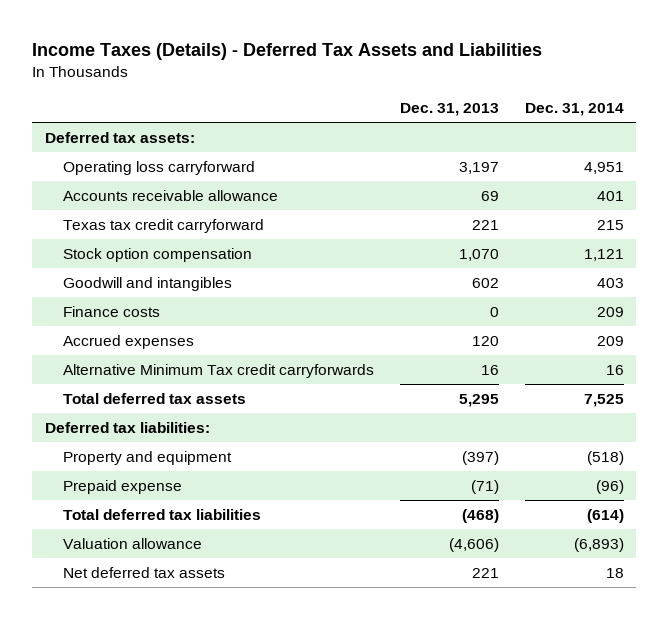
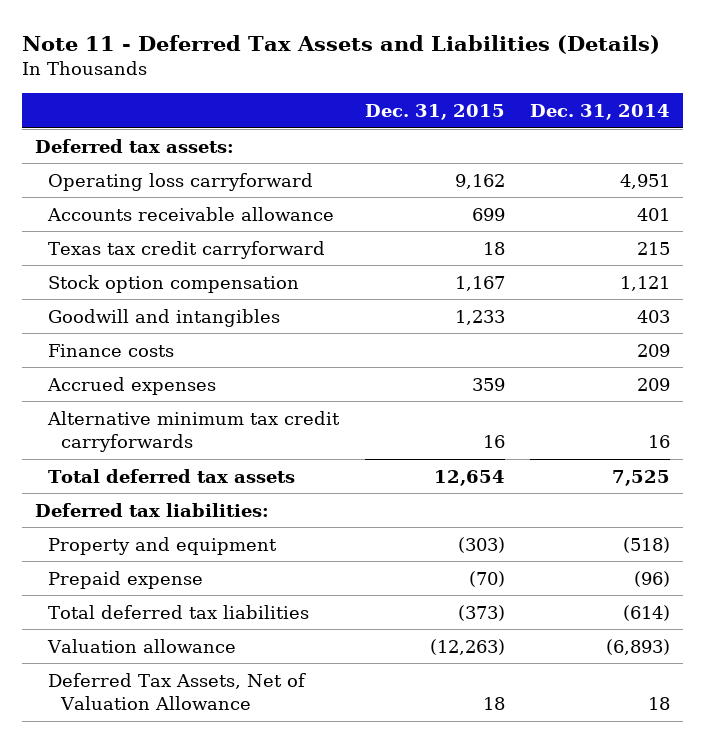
[31,43,542,61] Income Taxes (Details) - Deferred Tax Assets and Liabilities -> [22,34,661,54] Note 11 - Deferred Tax Assets and Liabilities (Details)
[399,103,499,117] Dec. 31, 2013 -> none
none -> [364,104,505,121] Dec. 31, 2015
[63,364,375,379] Alternative Minimum Tax credit carryforwards -> [47,410,341,452] Alternative minimum tax credit carryforwards
[63,567,226,579] Net deferred tax assets -> [48,672,307,710] Deferred Tax Assets, Net of Valuation Allowance

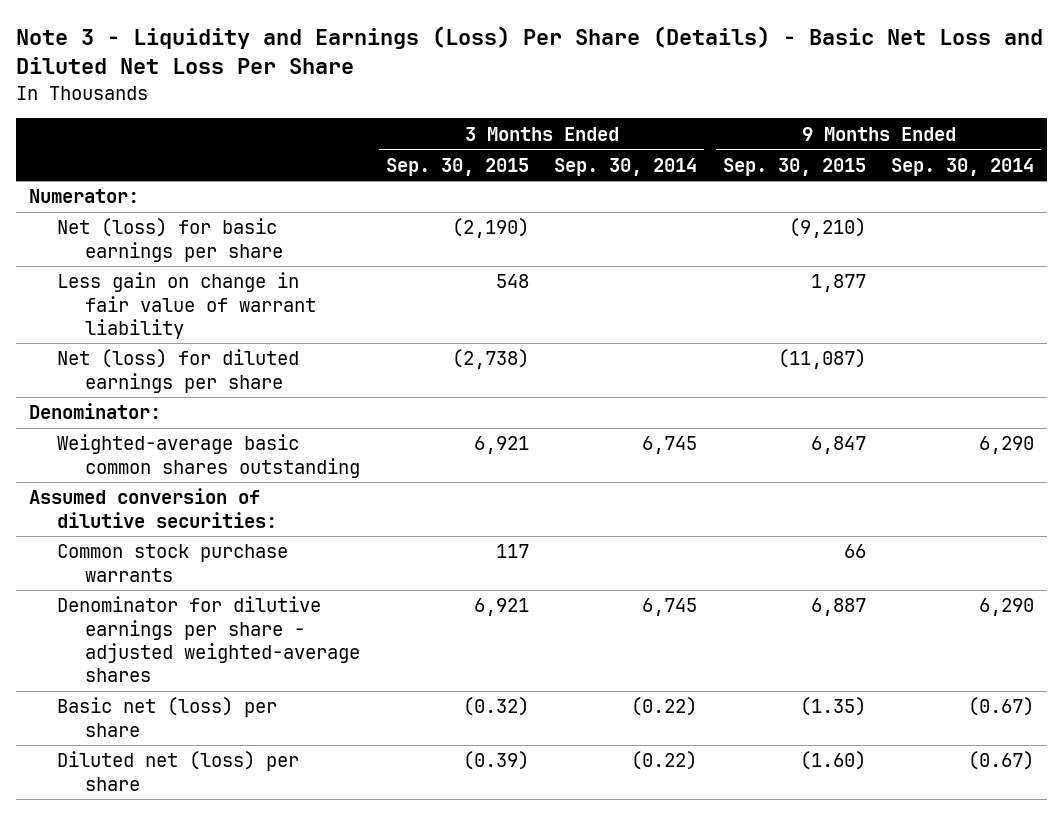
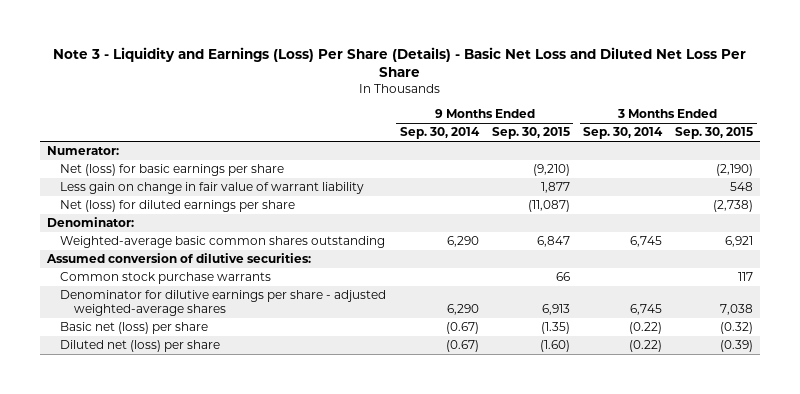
[473,598,529,617] 6,921 -> [720,304,754,316] 7,038
[810,598,866,617] 6,887 -> [541,304,570,316] 6,913

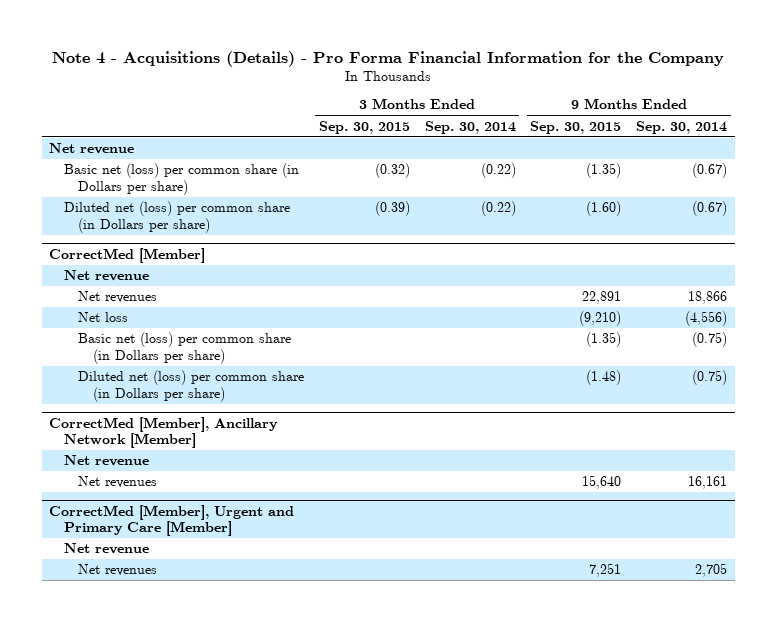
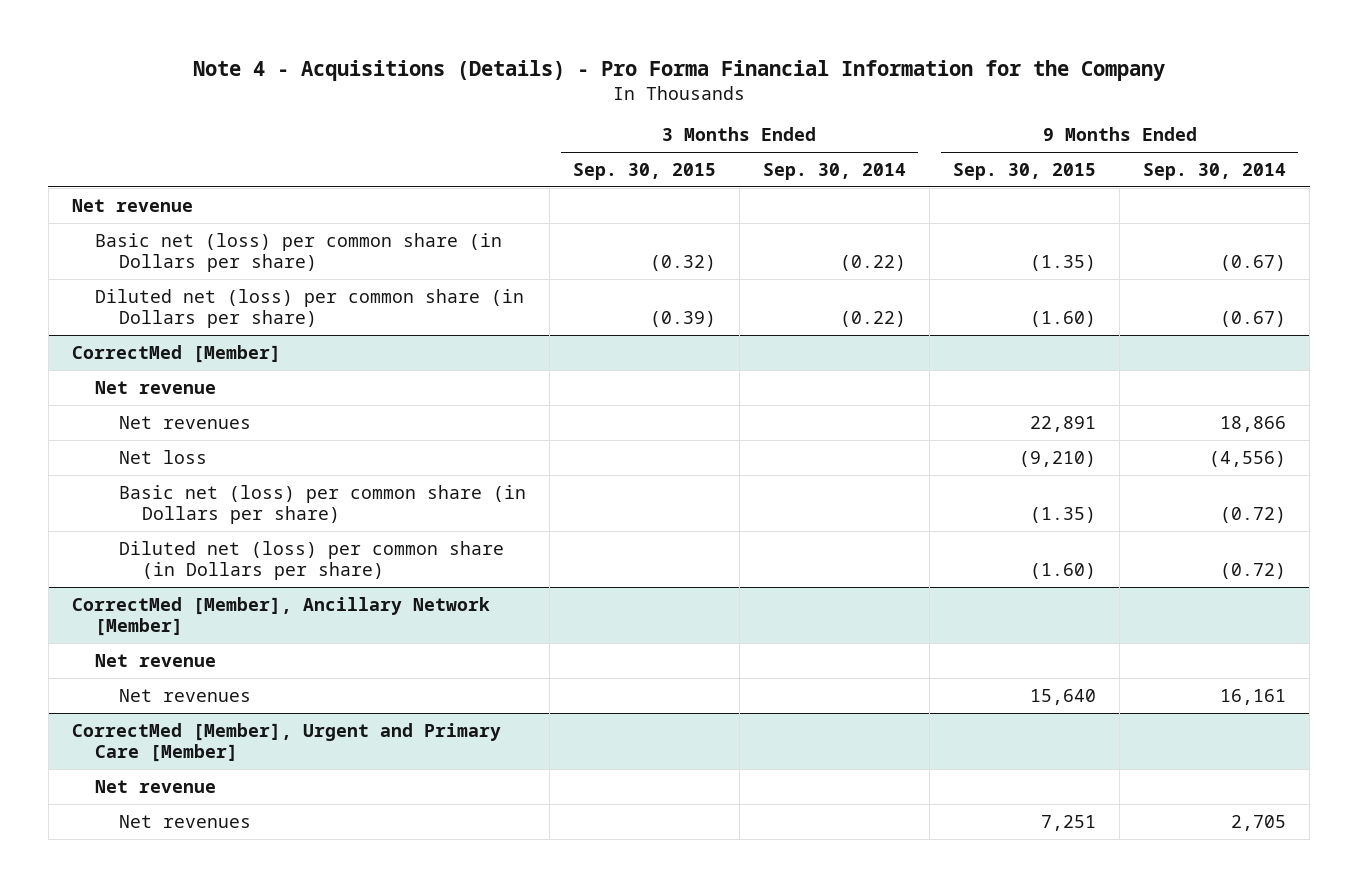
[692,332,728,348] (0.75) -> [1220,506,1287,523] (0.72)
[586,370,622,386] (1.48) -> [1030,562,1097,579] (1.60)
[692,370,728,386] (0.75) -> [1220,562,1287,579] (0.72)

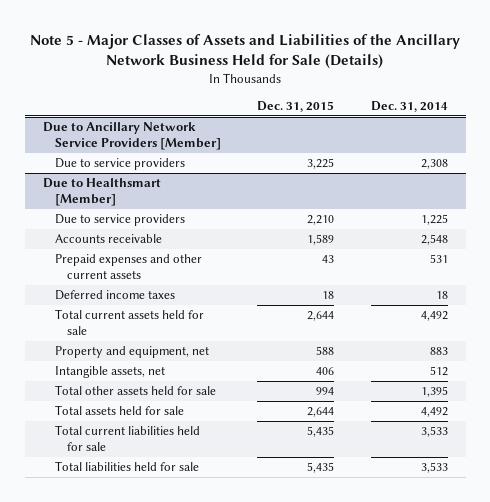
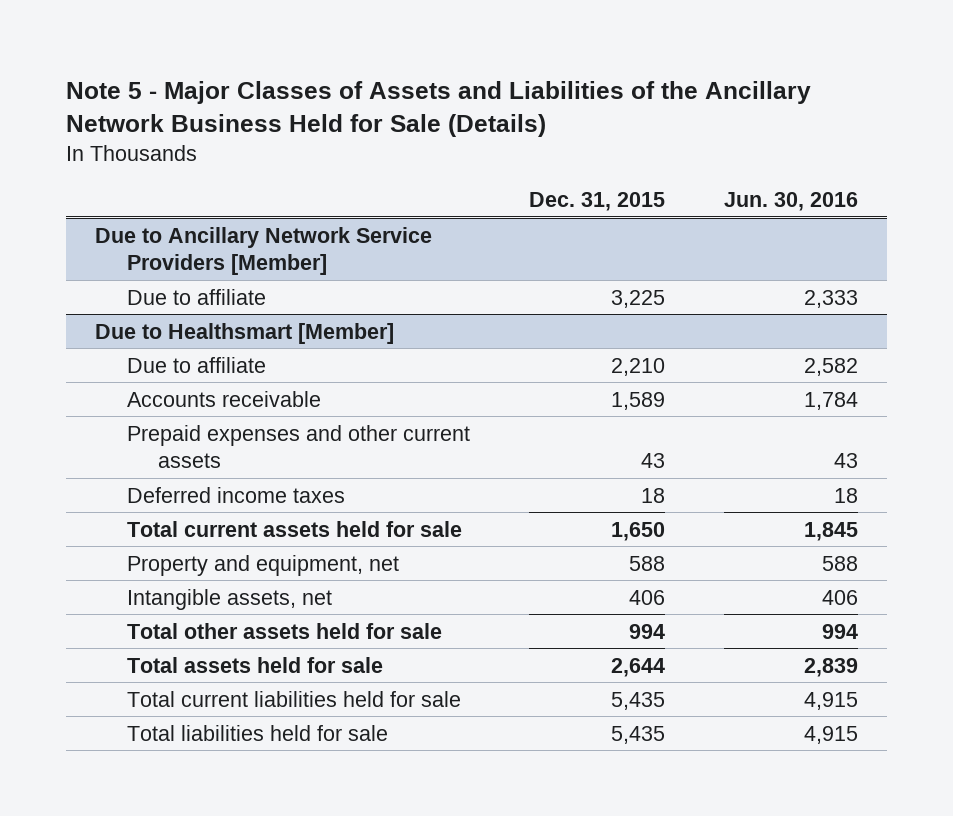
[370,100,448,112] Dec. 31, 2014 -> none
none -> [723,192,858,212] Jun. 30, 2016
[54,158,185,171] Due to service providers -> [126,288,266,305] Due to affiliate
[54,214,185,227] Due to service providers -> [126,356,266,373] Due to affiliate
[307,311,335,322] 2,644 -> [610,521,665,541] 1,650

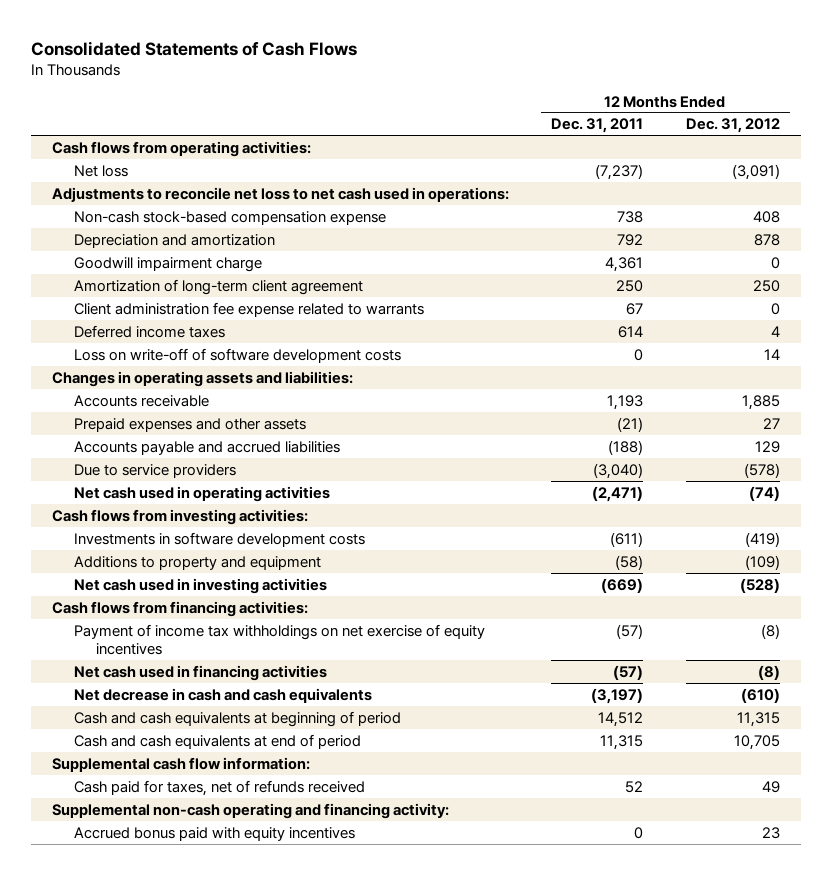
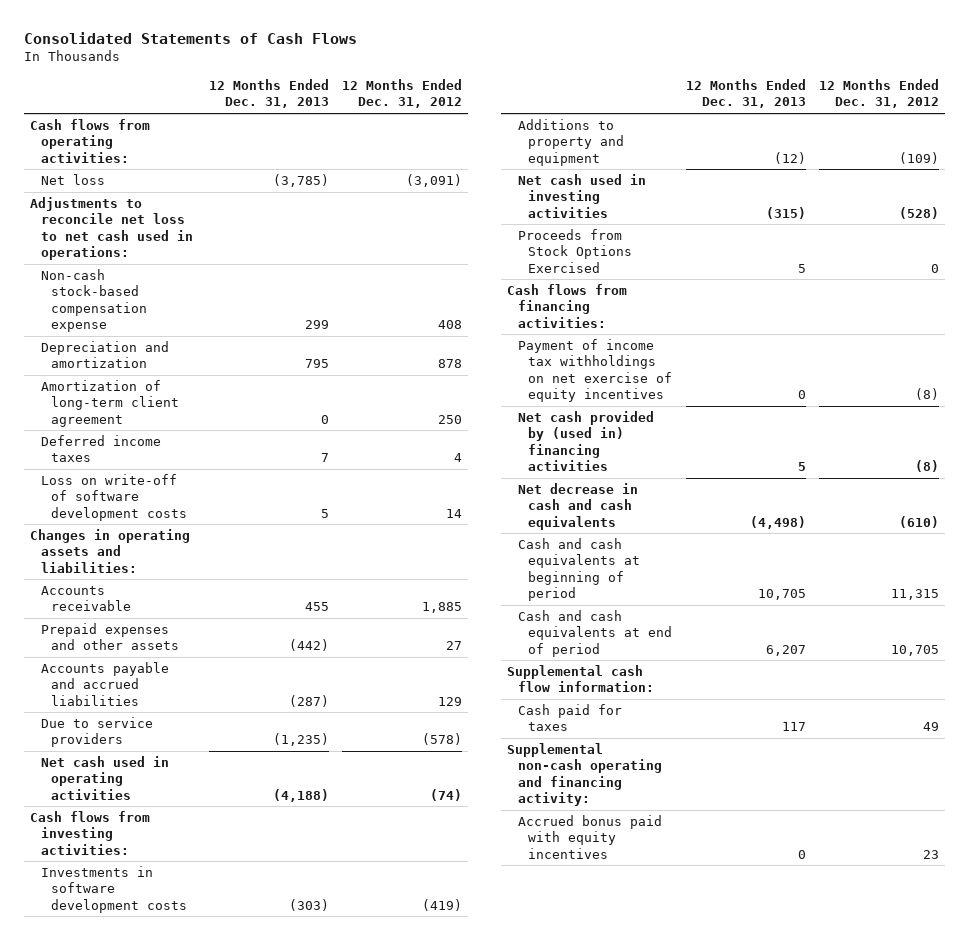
[551,118,644,134] Dec. 31, 2011 -> none
none -> [208,78,329,109] 12 Months Ended Dec. 31, 2013
[74,256,263,272] Goodwill impairment charge -> none
[74,301,425,317] Client administration fee expense related to warrants -> none
none -> [517,229,633,273] Proceeds from Stock Options Exercised
[74,664,328,681] Net cash used in financing activities -> [517,411,654,472] Net cash provided by (used in) financing activities
[74,779,366,796] Cash paid for taxes, net of refunds received -> [517,704,622,732] Cash paid for taxes

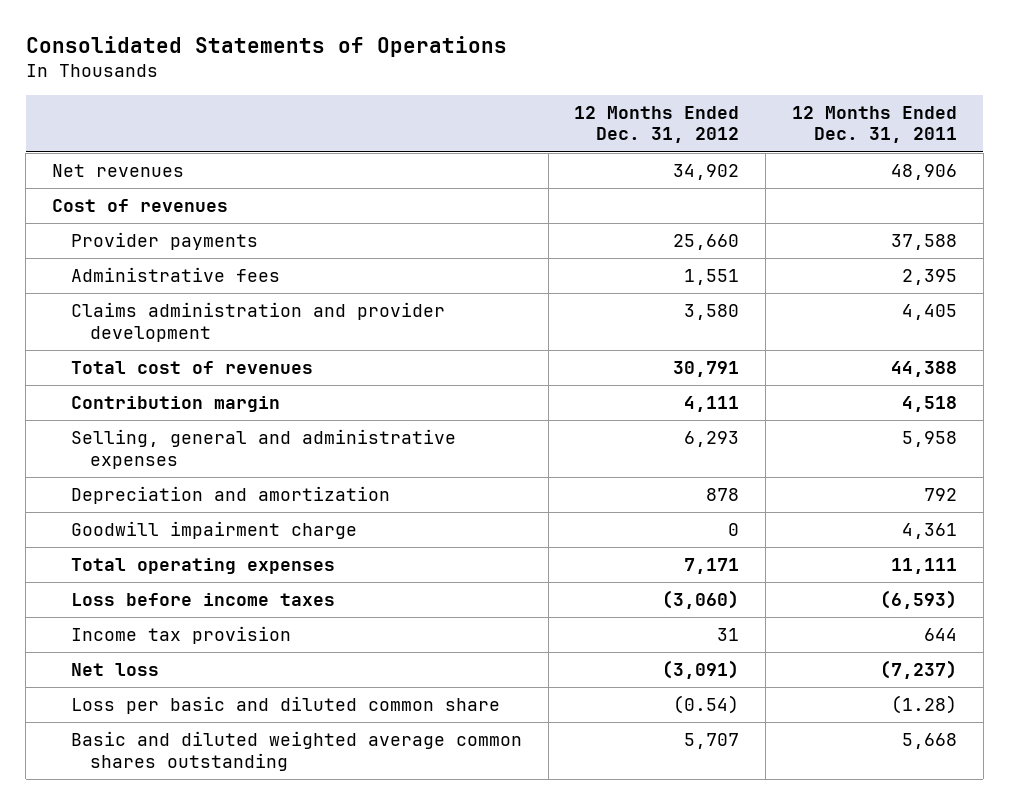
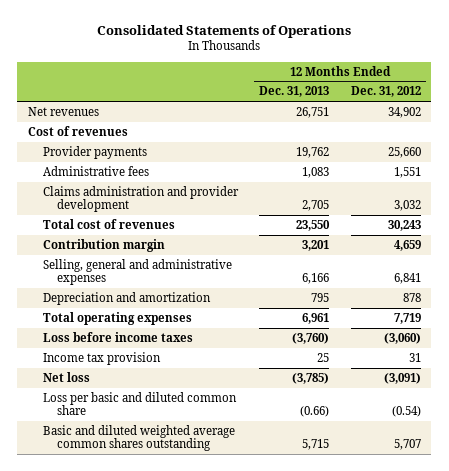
[791,105,957,144] 12 Months Ended Dec. 31, 2011 -> none
none -> [259,86,330,98] Dec. 31, 2013
[684,304,740,321] 3,580 -> [393,200,421,212] 3,032
[673,361,740,378] 30,791 -> [387,219,421,231] 30,243
[684,396,740,413] 4,111 -> [393,239,421,251] 4,659
[684,431,740,448] 6,293 -> [393,273,421,285] 6,841
[70,521,357,540] Goodwill impairment charge -> none
[684,558,740,575] 7,171 -> [393,312,421,324] 7,719

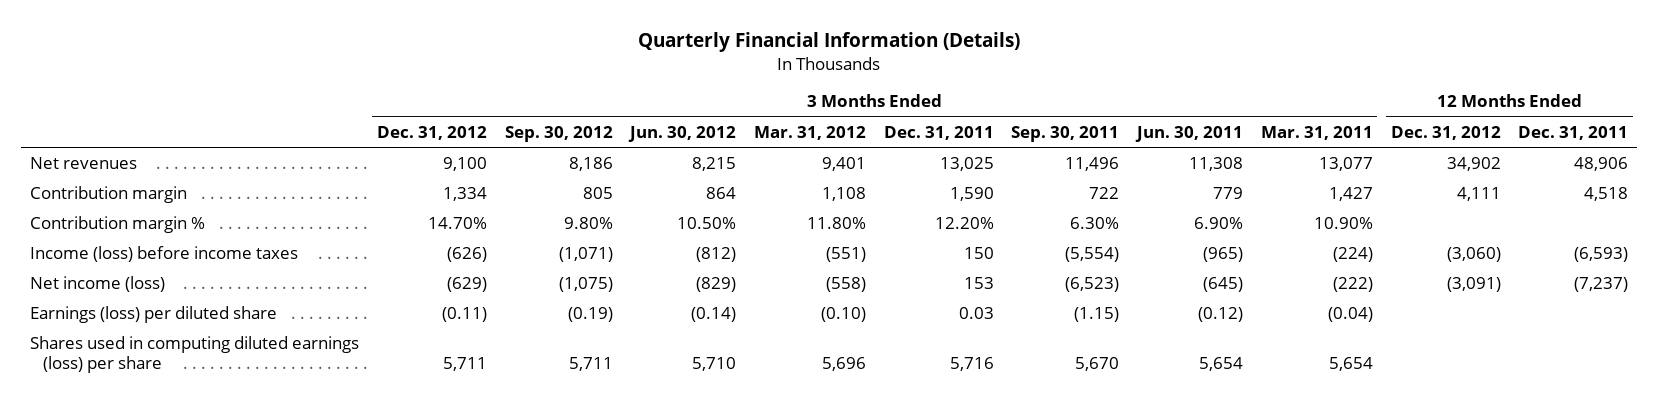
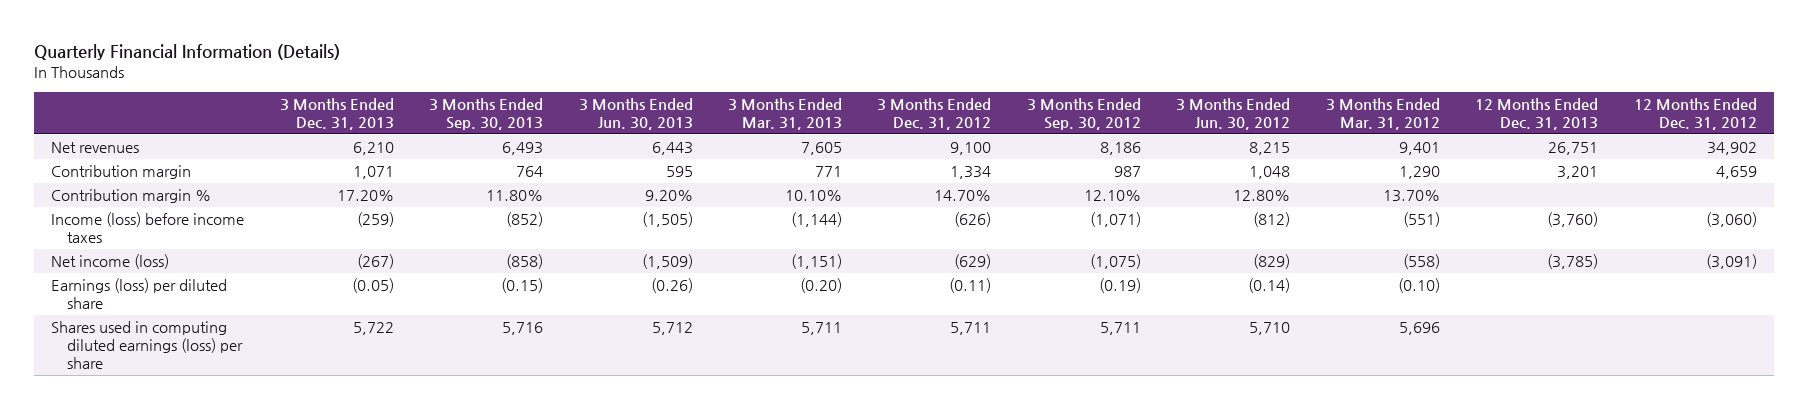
[883,125,994,140] Dec. 31, 2011 -> none
[1011,125,1120,142] Sep. 30, 2011 -> none
[1135,125,1244,142] Jun. 30, 2011 -> none
[1260,125,1373,140] Mar. 31, 2011 -> none
[1518,125,1629,140] Dec. 31, 2011 -> none
none -> [279,98,394,130] 3 Months Ended Dec. 31, 2013
none -> [429,98,544,130] 3 Months Ended Sep. 30, 2013
none -> [578,98,693,130] 3 Months Ended Jun. 30, 2013
none -> [727,98,842,130] 3 Months Ended Mar. 31, 2013
none -> [1475,98,1599,130] 12 Months Ended Dec. 31, 2013
[582,187,613,200] 805 -> [1113,166,1141,178] 987
[706,187,737,200] 864 -> [1249,166,1291,180] 1,048
[822,187,867,202] 1,108 -> [1398,166,1440,180] 1,290
[1456,187,1501,202] 4,111 -> [1715,166,1757,180] 4,659
[563,217,613,230] 9.80% -> [1083,190,1141,202] 12.10%
[677,217,737,230] 10.50% -> [1233,190,1291,202] 12.80%
[807,217,867,230] 11.80% -> [1382,190,1440,203] 13.70%

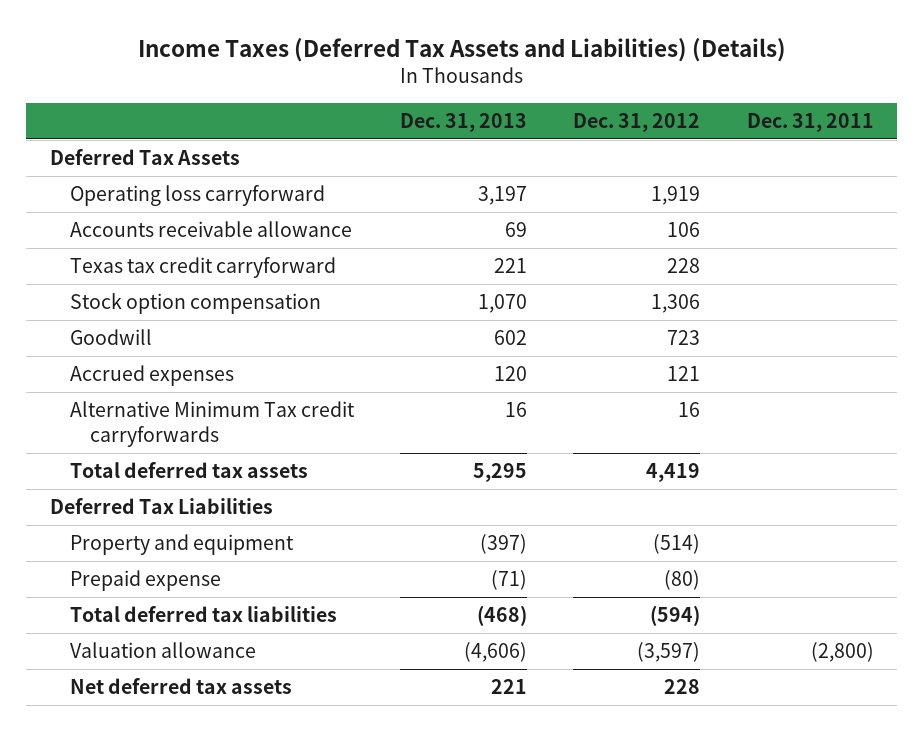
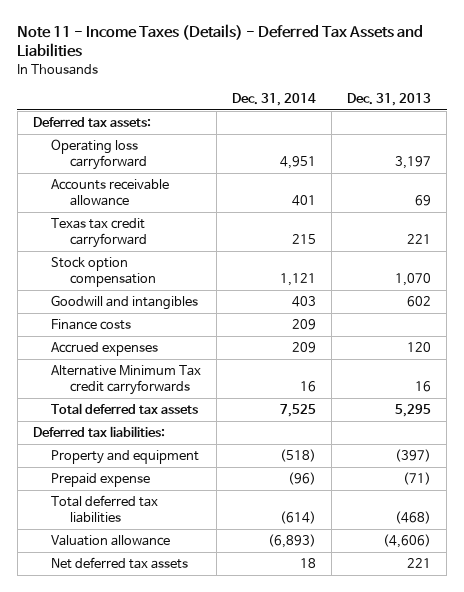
[137,37,786,62] Income Taxes (Deferred Tax Assets and Liabilities) (Details) -> [17,23,424,58] Note 11 - Income Taxes (Details) - Deferred Tax Assets and Liabilities
[573,113,701,133] Dec. 31, 2012 -> none
[746,113,874,133] Dec. 31, 2011 -> none
none -> [232,92,317,106] Dec. 31, 2014
[49,149,240,166] Deferred Tax Assets -> [32,117,151,128] Deferred tax assets:
[69,329,152,346] Goodwill -> [51,295,199,311] Goodwill and intangibles
none -> [51,319,132,331] Finance costs
[49,498,273,515] Deferred Tax Liabilities -> [32,426,165,438] Deferred tax liabilities:

